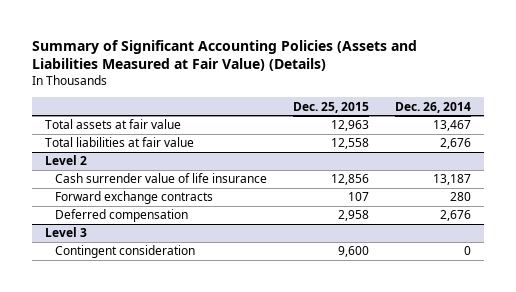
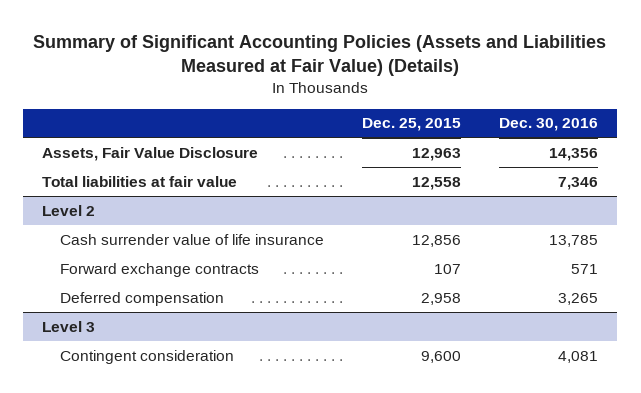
[394,101,471,113] Dec. 26, 2014 -> none
none -> [499,118,599,132] Dec. 30, 2016
[44,119,181,130] Total assets at fair value -> [42,146,259,161] Assets, Fair Value Disclosure

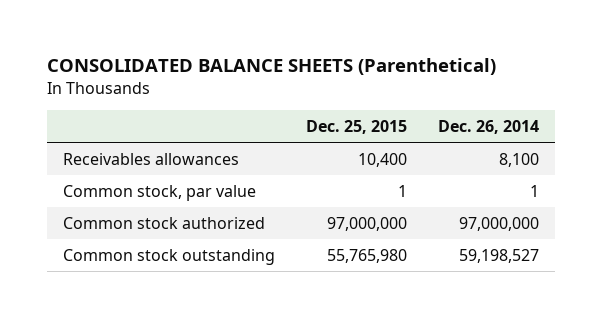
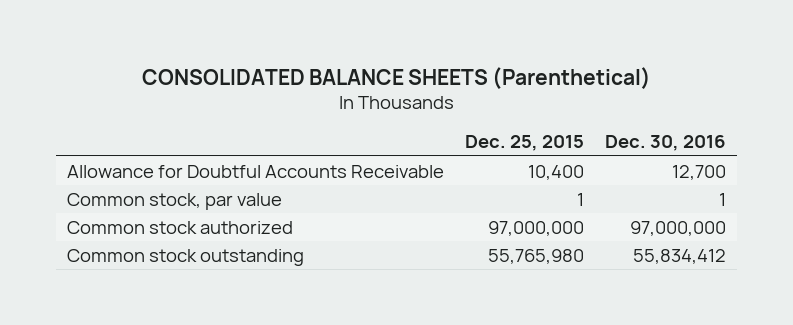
[438,119,540,134] Dec. 26, 2014 -> none
none -> [605,135,727,152] Dec. 30, 2016
[62,152,239,165] Receivables allowances -> none
none -> [66,164,444,178] Allowance for Doubtful Accounts Receivable

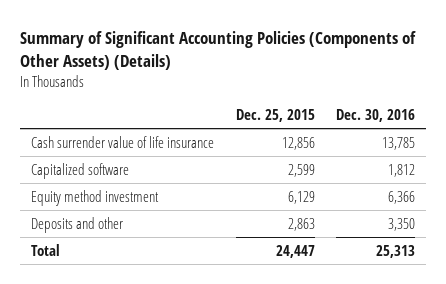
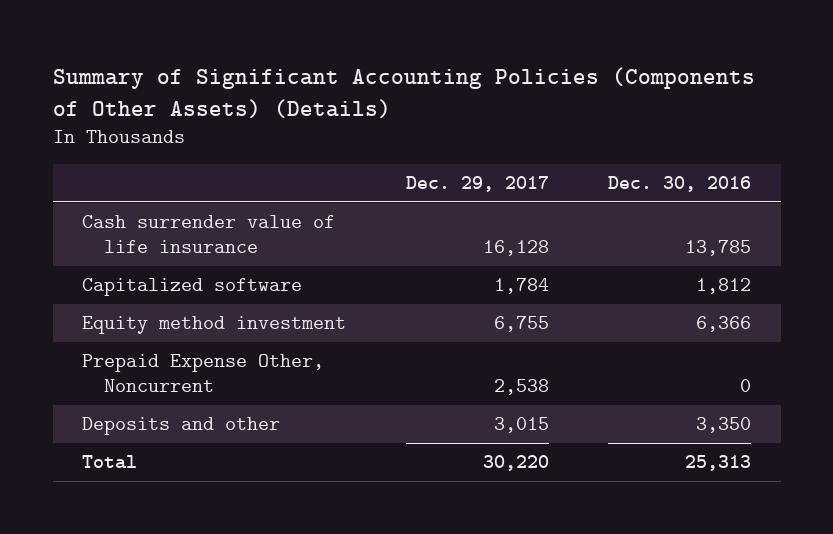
[235,109,315,123] Dec. 25, 2015 -> none
none -> [405,175,549,192] Dec. 29, 2017
none -> [82,354,325,393] Prepaid Expense Other, Noncurrent

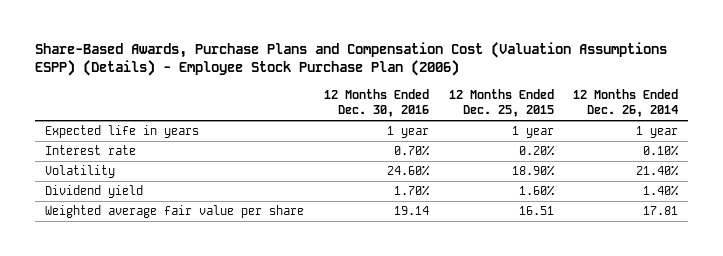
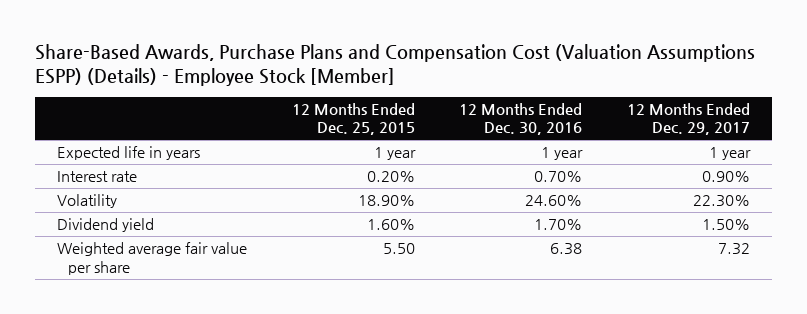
[35,41,668,77] Share-Based Awards, Purchase Plans and Compensation Cost (Valuation Assumptions ESPP) (Details) - Employee Stock Purchase Plan (2006) -> [34,44,755,86] Share-Based Awards, Purchase Plans and Compensation Cost (Valuation Assumptions ESPP) (Details) - Employee Stock [Member]
[573,88,679,118] 12 Months Ended Dec. 26, 2014 -> none
none -> [627,103,751,136] 12 Months Ended Dec. 29, 2017
[393,206,429,216] 19.14 -> [550,243,583,256] 6.38
[518,206,554,216] 16.51 -> [382,243,415,255] 5.50

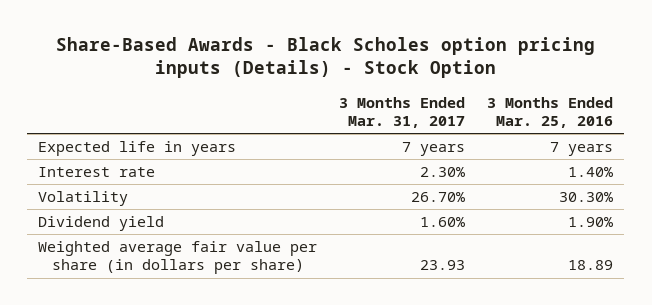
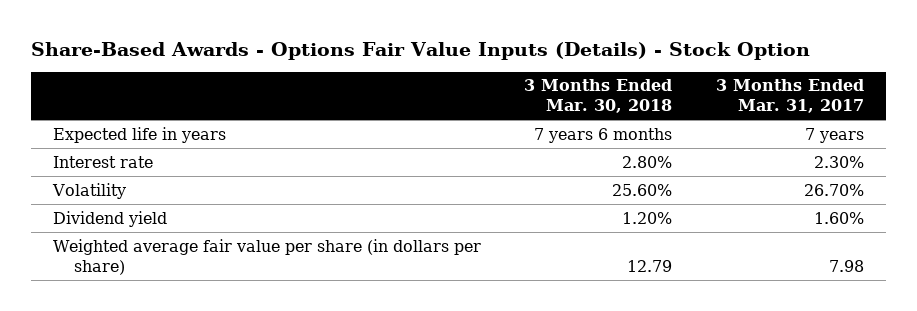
[55,36,595,79] Share-Based Awards - Black Scholes option pricing inputs (Details) - Stock Option -> [30,41,810,60] Share-Based Awards - Options Fair Value Inputs (Details) - Stock Option
[487,96,614,129] 3 Months Ended Mar. 25, 2016 -> none
none -> [524,79,673,114] 3 Months Ended Mar. 30, 2018
[420,260,466,271] 23.93 -> [829,259,865,272] 7.98

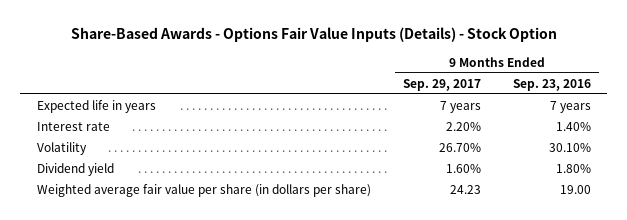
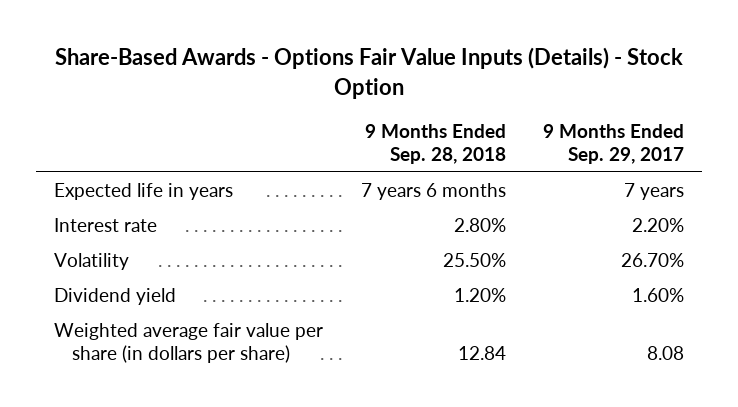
[512,78,591,91] Sep. 23, 2016 -> none
none -> [364,124,506,164] 9 Months Ended Sep. 28, 2018
[449,184,481,194] 24.23 -> [646,346,684,361] 8.08

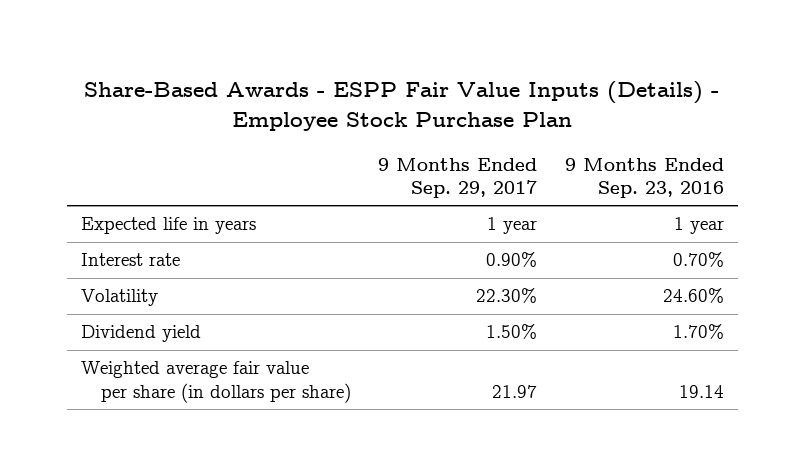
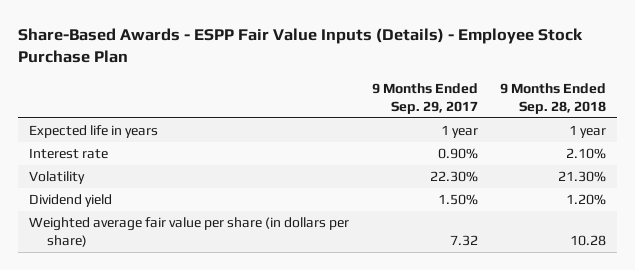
[564,157,724,199] 9 Months Ended Sep. 23, 2016 -> none
none -> [499,82,606,114] 9 Months Ended Sep. 28, 2018
[492,385,538,399] 21.97 -> [449,235,478,247] 7.32

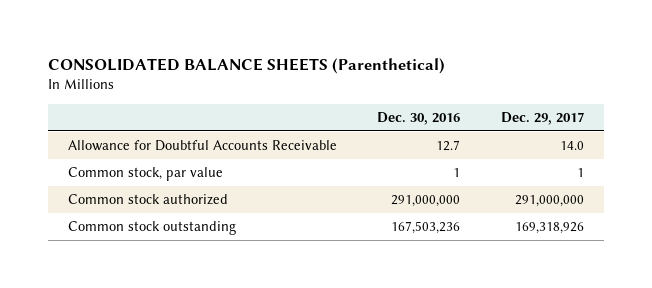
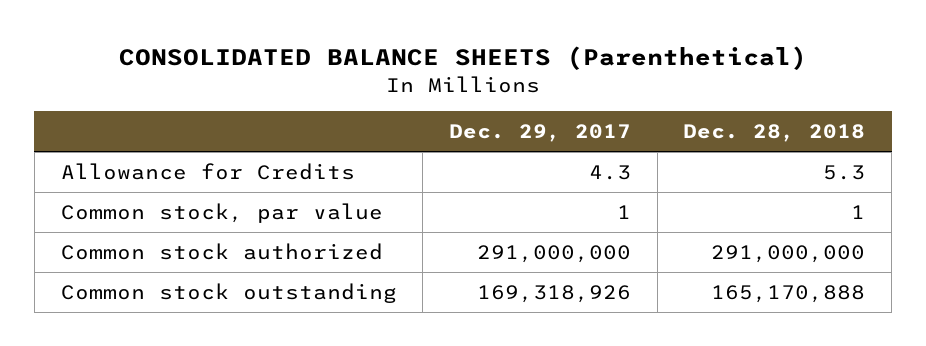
[377,111,461,125] Dec. 30, 2016 -> none
none -> [683,124,866,143] Dec. 28, 2018
[67,140,337,152] Allowance for Doubtful Accounts Receivable -> none
none -> [60,162,355,180] Allowance for Credits

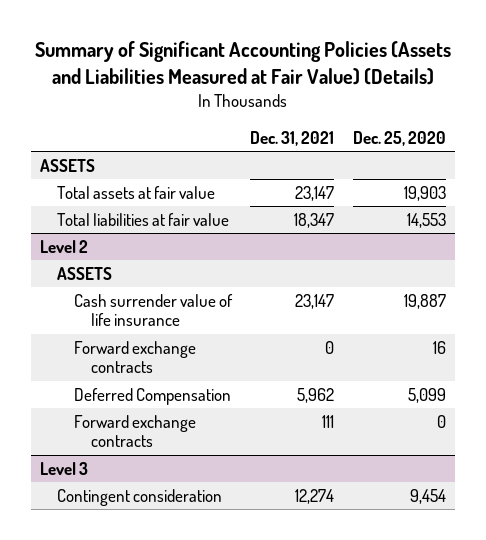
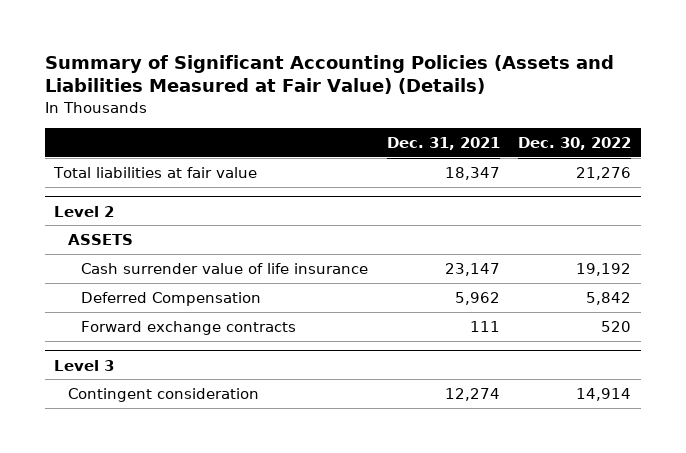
[353,131,447,147] Dec. 25, 2020 -> none
none -> [518,136,632,150] Dec. 30, 2022
[40,158,96,172] ASSETS -> none
[56,185,215,199] Total assets at fair value -> none
[73,340,196,374] Forward exchange contracts -> none

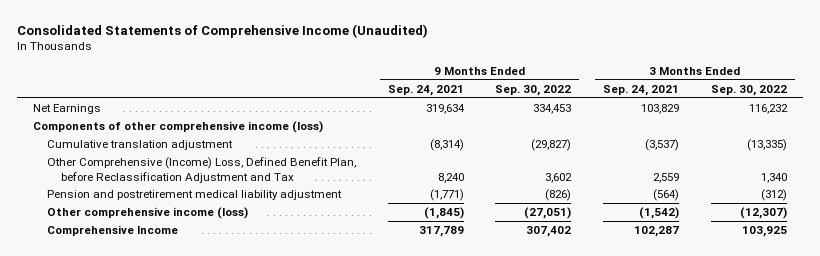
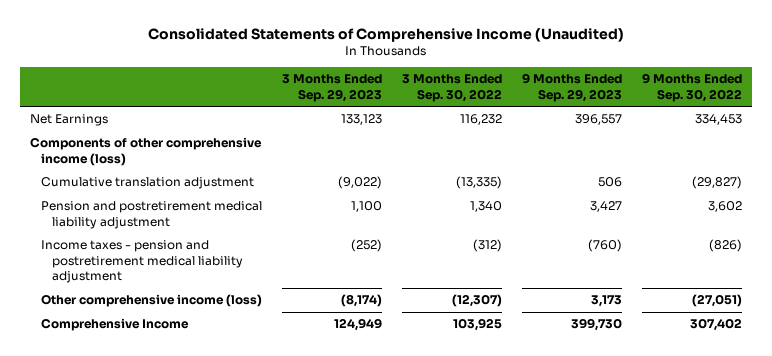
[387,84,464,96] Sep. 24, 2021 -> none
[603,84,680,96] Sep. 24, 2021 -> none
none -> [281,74,382,102] 3 Months Ended Sep. 29, 2023
none -> [521,73,622,102] 9 Months Ended Sep. 29, 2023
[46,157,356,183] Other Comprehensive (Income) Loss, Defined Benefit Plan, before Reclassification Adjustment and Tax -> [41,201,263,229] Pension and postretirement medical liability adjustment
[46,190,342,201] Pension and postretirement medical liability adjustment -> [41,240,244,284] Income taxes - pension and postretirement medical liability adjustment

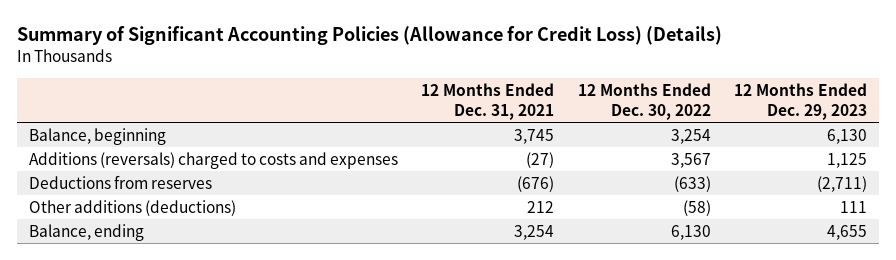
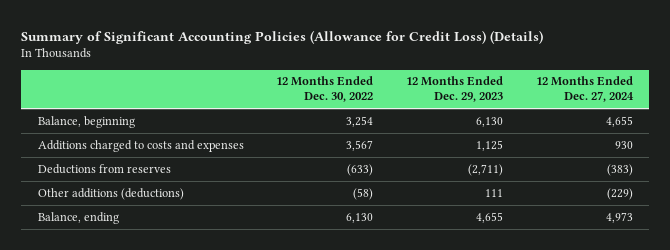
[421,83,555,120] 12 Months Ended Dec. 31, 2021 -> none
none -> [535,76,634,103] 12 Months Ended Dec. 27, 2024
[28,151,398,169] Additions (reversals) charged to costs and expenses -> [37,139,244,152] Additions charged to costs and expenses

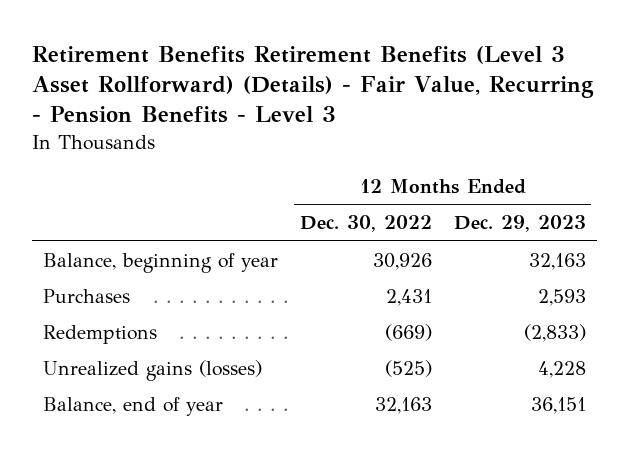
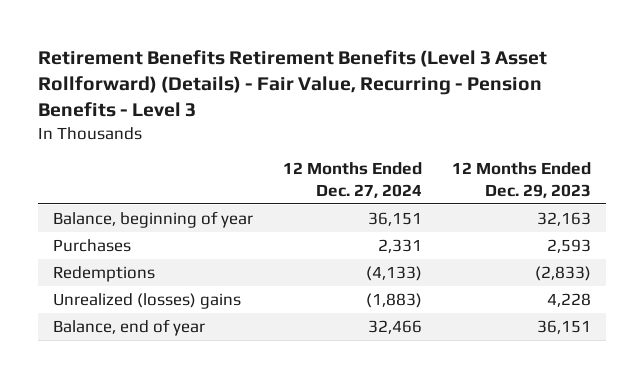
[299,215,432,233] Dec. 30, 2022 -> none
none -> [283,162,423,198] 12 Months Ended Dec. 27, 2024
[42,359,262,381] Unrealized gains (losses) -> [52,292,241,309] Unrealized (losses) gains

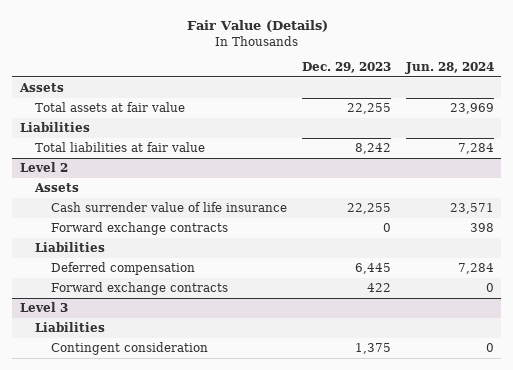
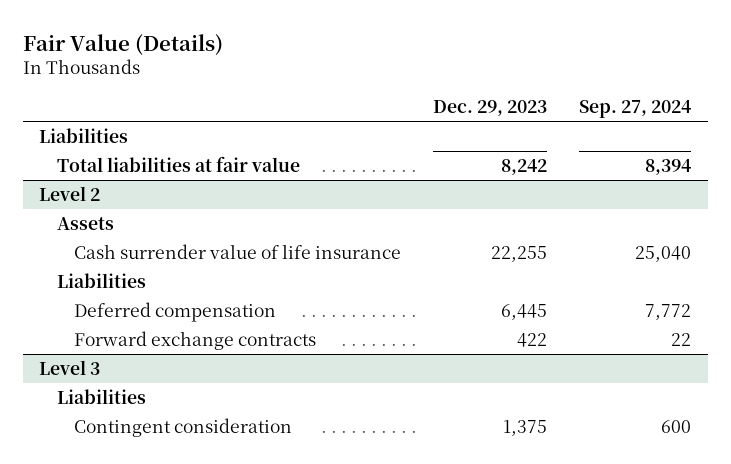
[404,62,494,75] Jun. 28, 2024 -> none
none -> [579,100,692,119] Sep. 27, 2024
[18,83,64,93] Assets -> none
[35,102,186,113] Total assets at fair value -> none
[50,222,228,236] Forward exchange contracts -> none

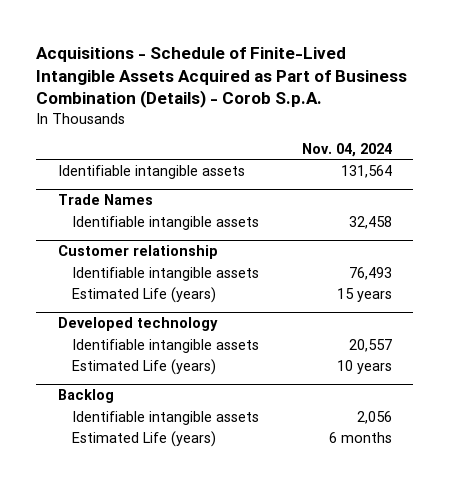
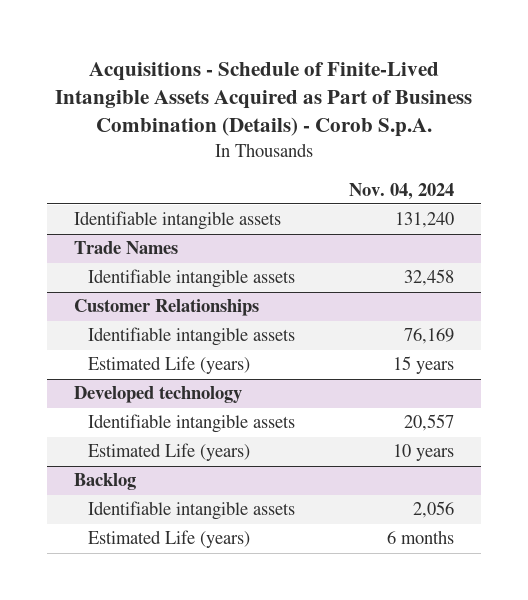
[340,164,392,178] 131,564 -> [395,212,455,229] 131,240
[57,245,218,260] Customer relationship -> [74,299,260,317] Customer Relationships
[348,266,392,280] 76,493 -> [404,328,455,345] 76,169

